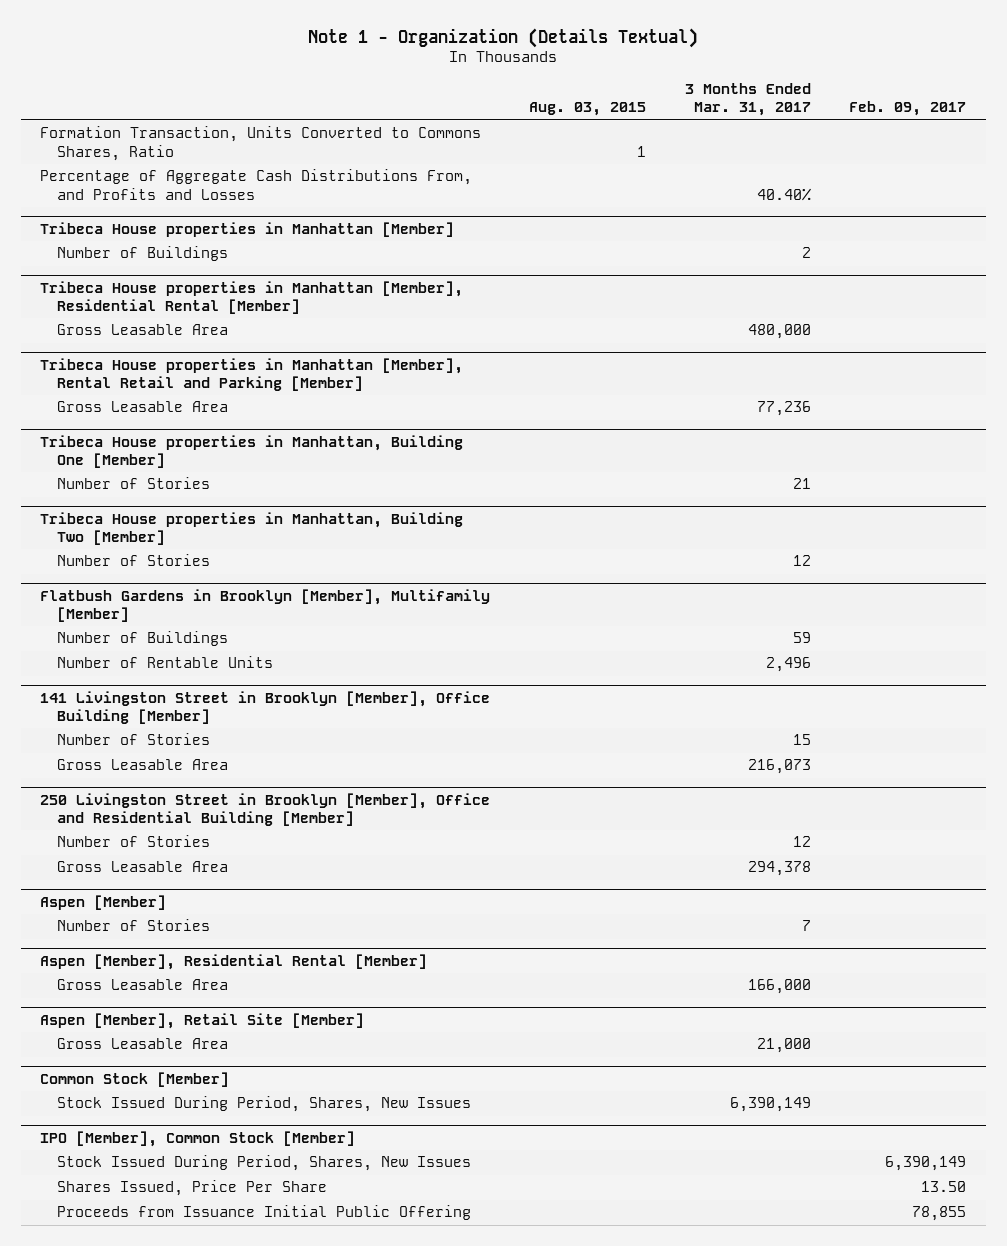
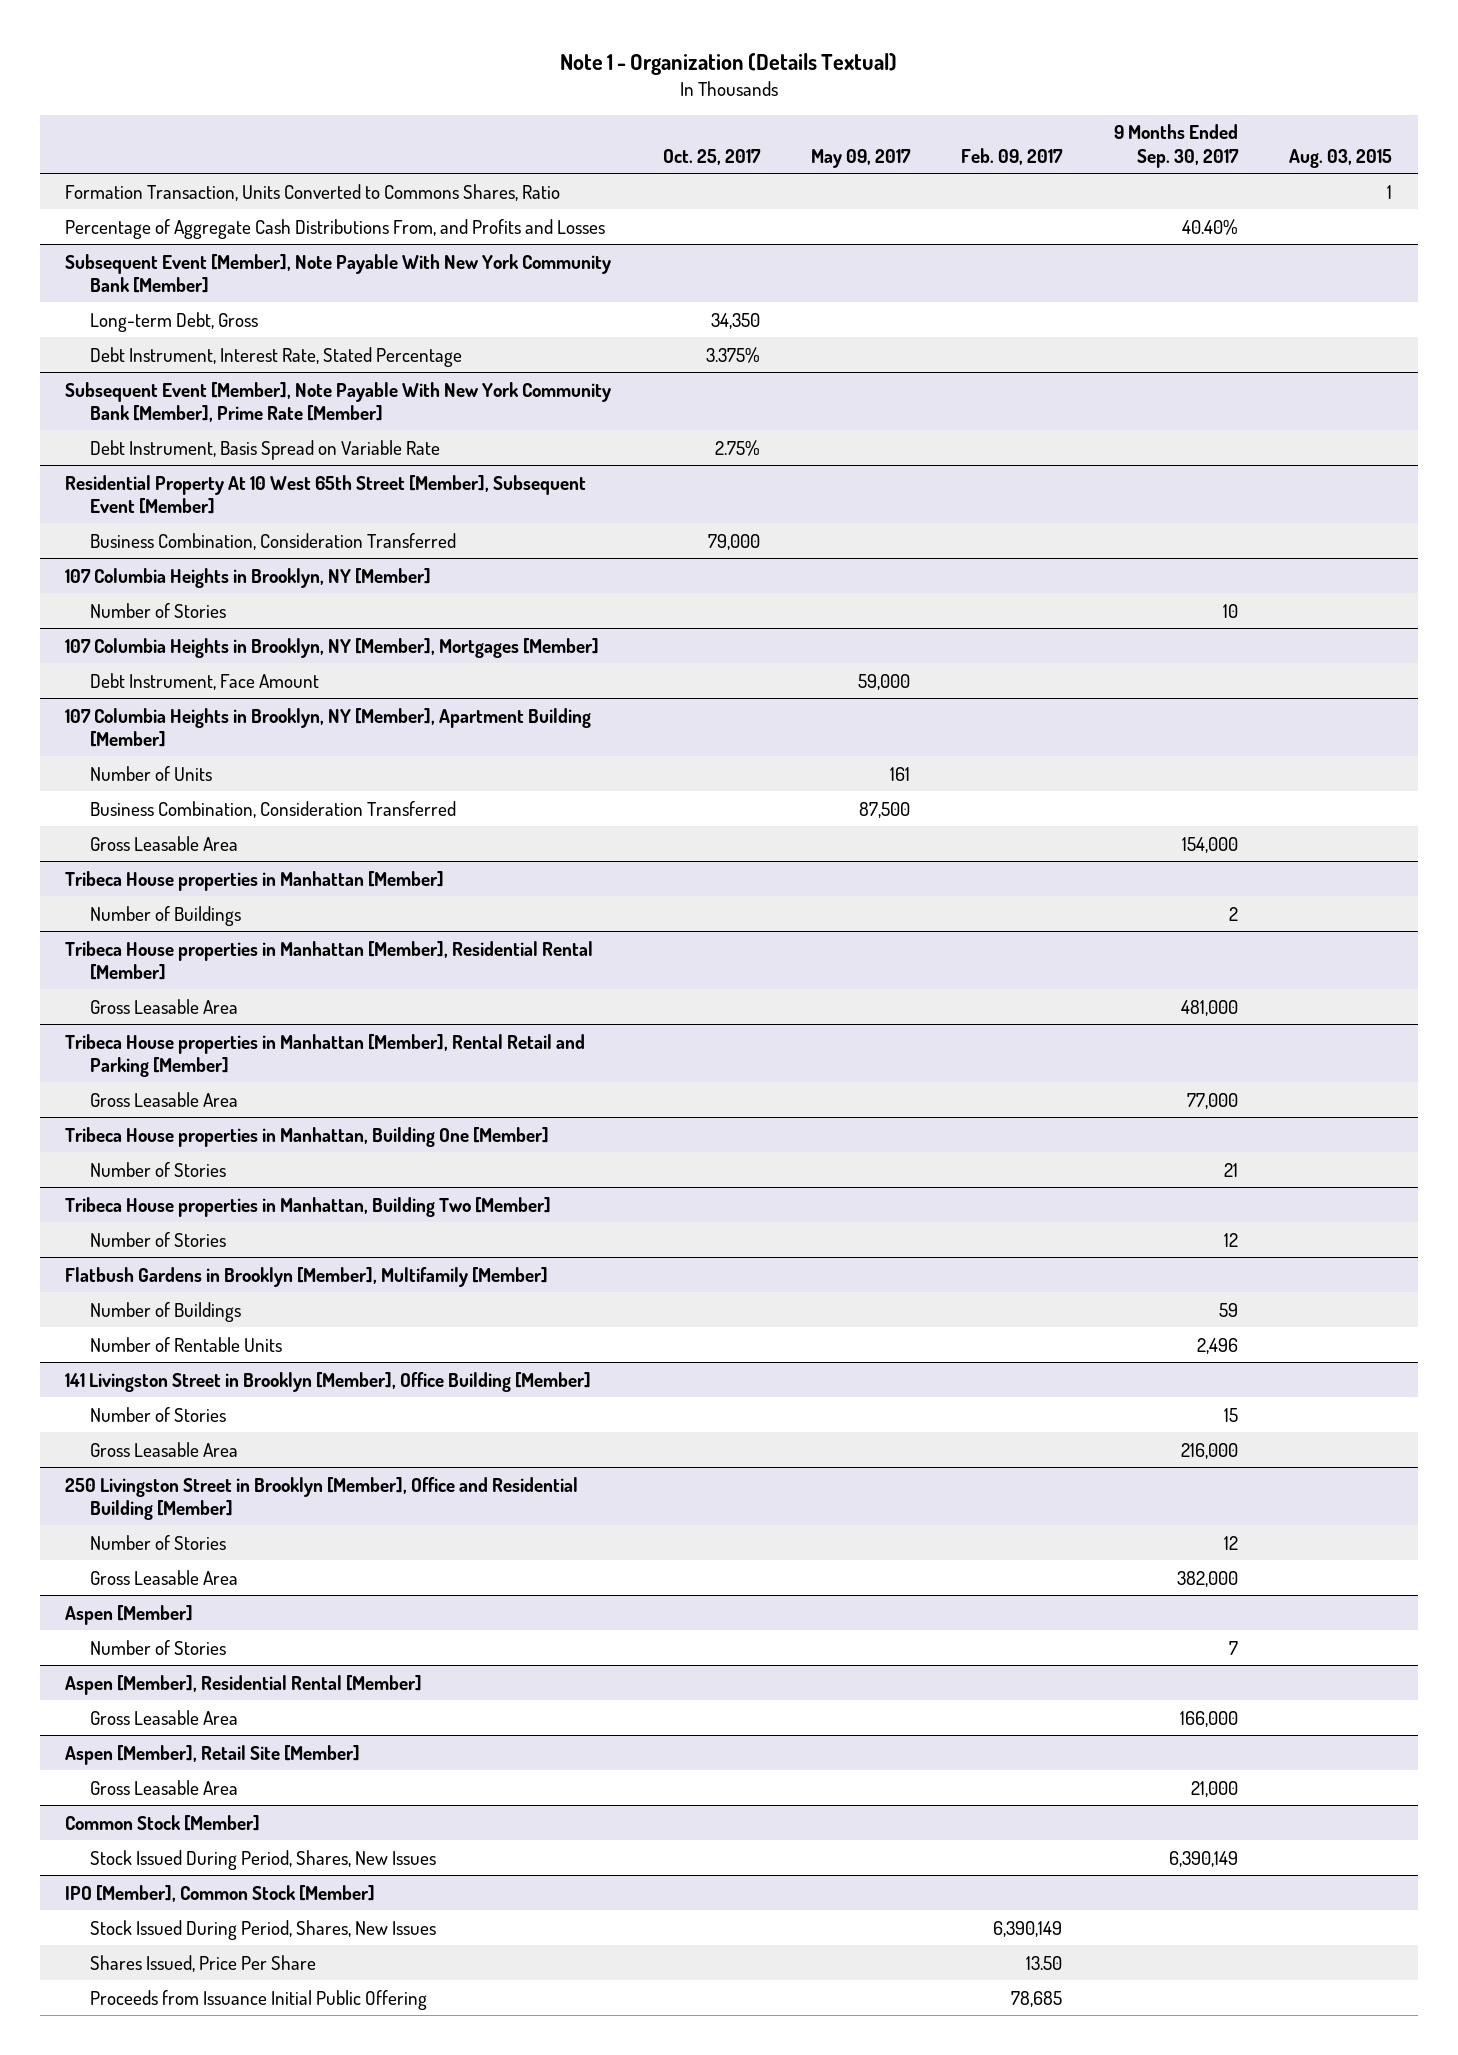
[684,82,811,117] 3 Months Ended Mar. 31, 2017 -> none
none -> [662,148,761,165] Oct. 25, 2017
none -> [811,148,912,168] May 09, 2017
none -> [1113,124,1239,168] 9 Months Ended Sep. 30, 2017
none -> [65,253,612,293] Subsequent Event [Member], Note Payable With New York Community Bank [Member]
none -> [89,311,258,332] Long-term Debt, Gross
none -> [89,346,462,367] Debt Instrument, Interest Rate, Stated Percentage
none -> [65,381,612,422] Subsequent Event [Member], Note Payable With New York Community Bank [Member], Prime Rate [Member]
none -> [89,439,440,460] Debt Instrument, Basis Spread on Variable Rate
none -> [65,474,587,514] Residential Property At 10 West 65th Street [Member], Subsequent Event [Member]
none -> [89,532,456,550] Business Combination, Consideration Transferred
none -> [65,567,432,588] 107 Columbia Heights in Brooklyn, NY [Member]
none -> [89,602,226,618] Number of Stories
none -> [65,637,600,658] 107 Columbia Heights in Brooklyn, NY [Member], Mortgages [Member]
none -> [89,672,319,690] Debt Instrument, Face Amount
none -> [65,707,592,747] 107 Columbia Heights in Brooklyn, NY [Member], Apartment Building [Member]
none -> [89,765,212,781] Number of Units
none -> [89,800,456,818] Business Combination, Consideration Transferred
none -> [89,835,238,851] Gross Leasable Area
[912,1206,967,1222] 78,855 -> [1011,1990,1063,2007] 78,685

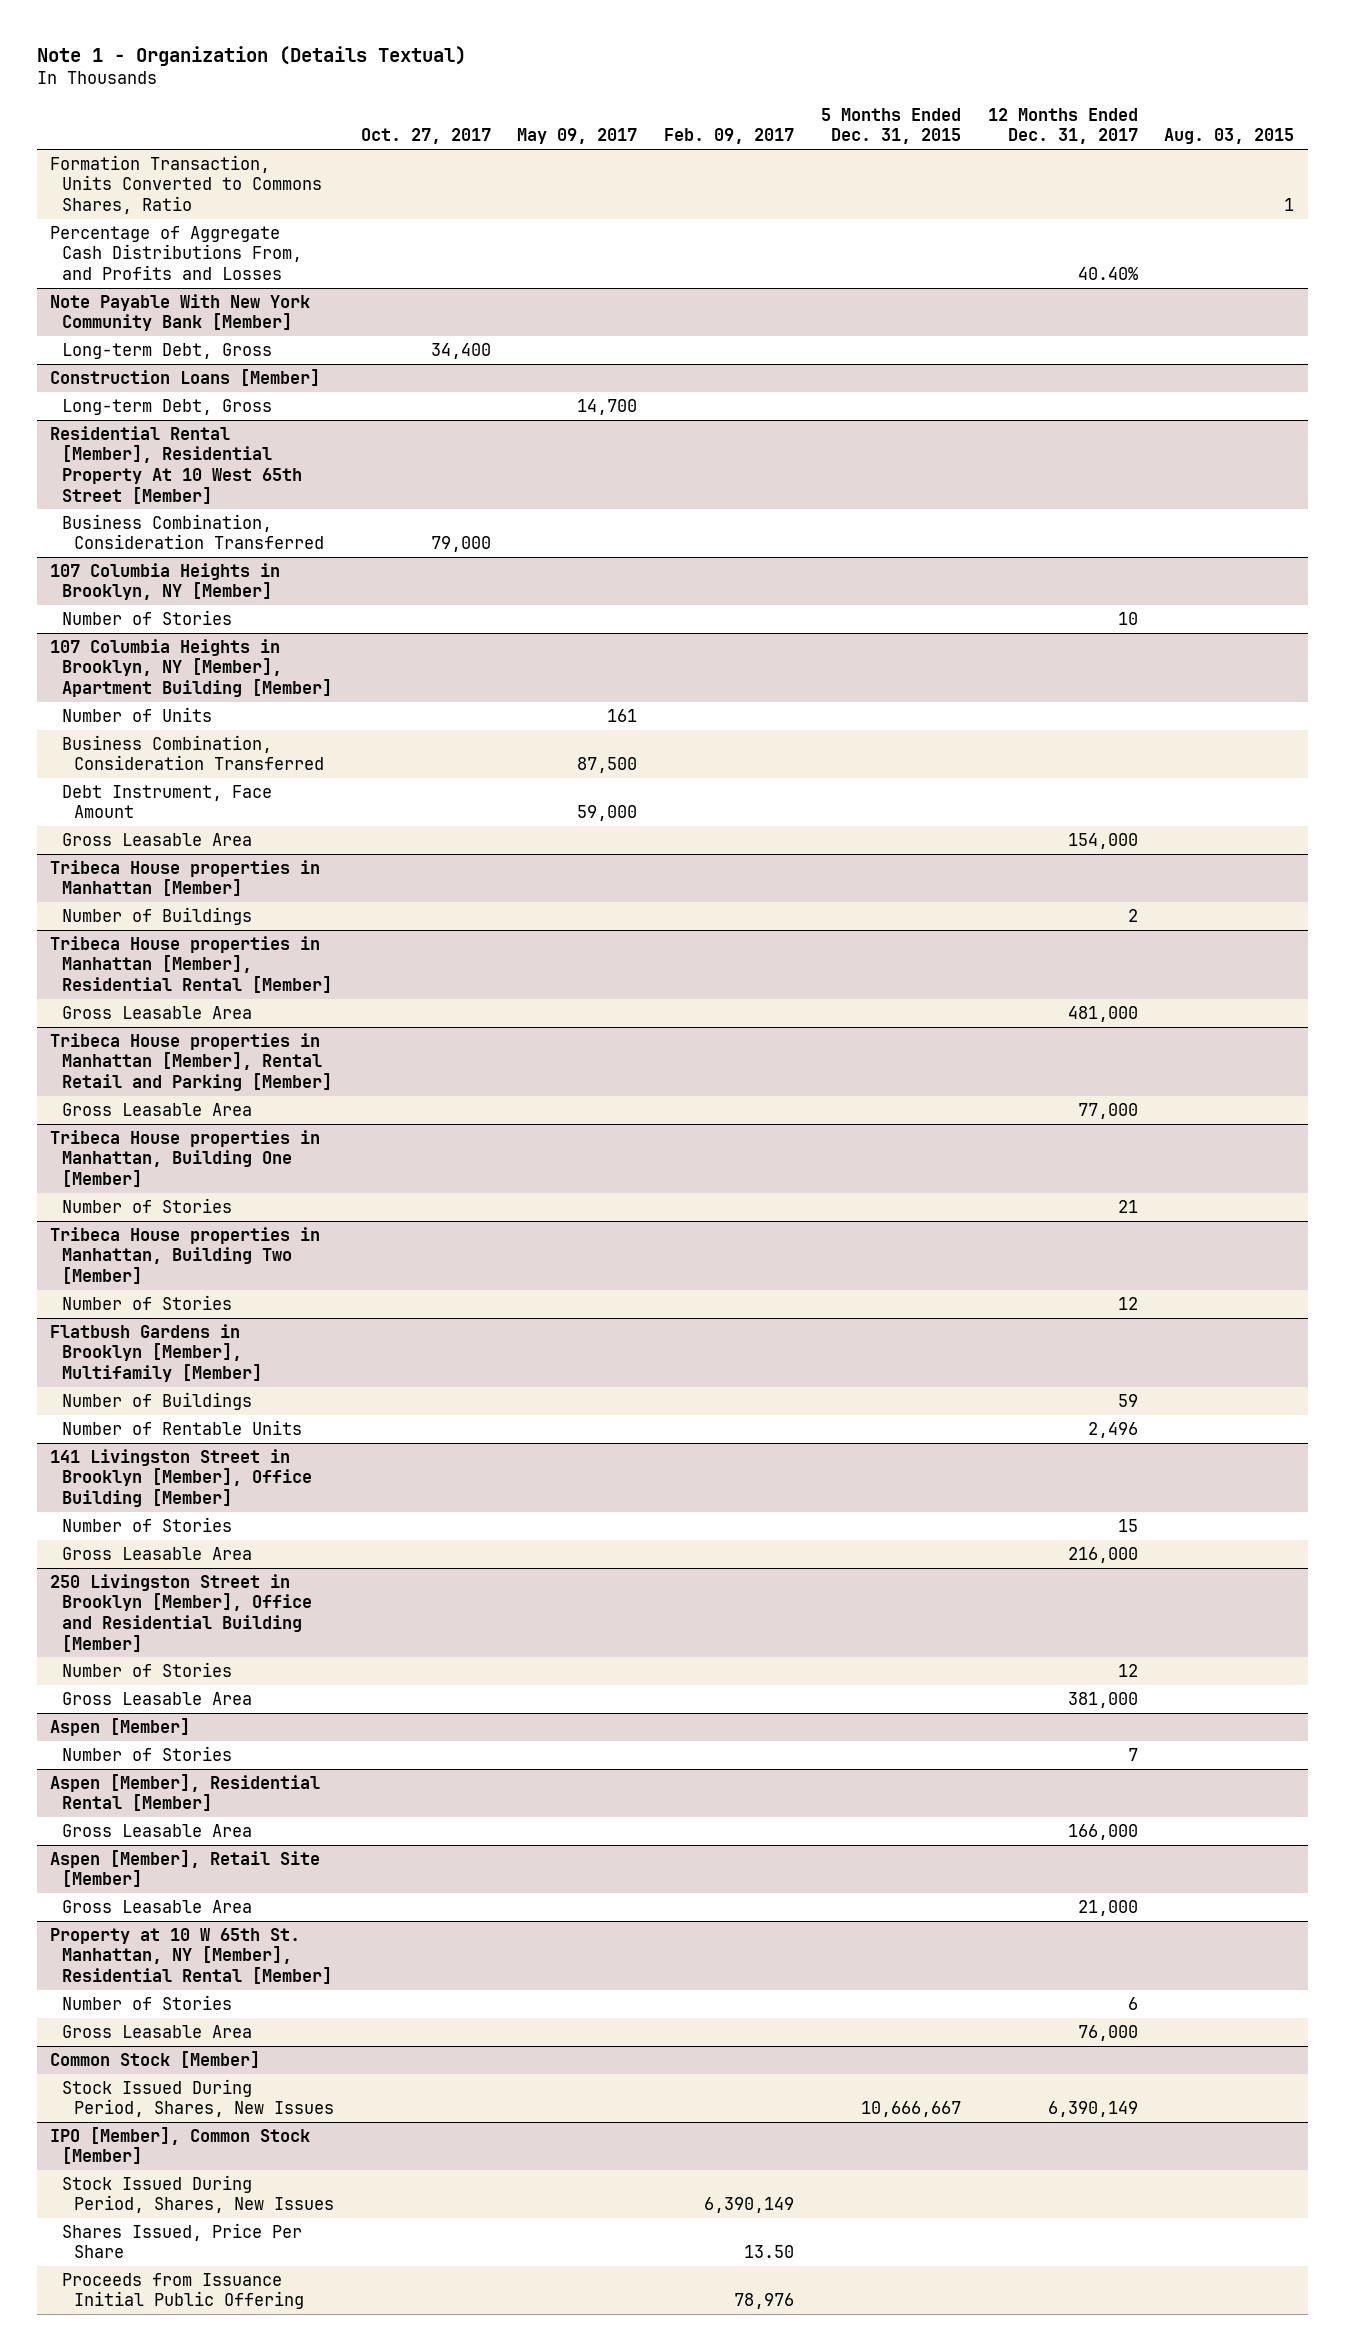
[662,148,761,165] Oct. 25, 2017 -> none
[1113,124,1239,168] 9 Months Ended Sep. 30, 2017 -> none
none -> [360,128,491,145] Oct. 27, 2017
none -> [820,107,961,145] 5 Months Ended Dec. 31, 2015
none -> [987,107,1138,145] 12 Months Ended Dec. 31, 2017
[65,253,612,293] Subsequent Event [Member], Note Payable With New York Community Bank [Member] -> [50,293,311,332] Note Payable With New York Community Bank [Member]
[89,346,462,367] Debt Instrument, Interest Rate, Stated Percentage -> none
[65,381,612,422] Subsequent Event [Member], Note Payable With New York Community Bank [Member], Prime Rate [Member] -> none
[89,439,440,460] Debt Instrument, Basis Spread on Variable Rate -> none
none -> [50,368,321,386] Construction Loans [Member]
none -> [62,398,273,415] Long-term Debt, Gross
[65,474,587,514] Residential Property At 10 West 65th Street [Member], Subsequent Event [Member] -> [50,425,303,504] Residential Rental [Member], Residential Property At 10 West 65th Street [Member]
[65,637,600,658] 107 Columbia Heights in Brooklyn, NY [Member], Mortgages [Member] -> none
[89,672,319,690] Debt Instrument, Face Amount -> none
none -> [62,784,273,819] Debt Instrument, Face Amount
none -> [50,1927,333,1984] Property at 10 W 65th St. Manhattan, NY [Member], Residential Rental [Member]
none -> [62,1994,233,2010] Number of Stories
none -> [62,2024,253,2038] Gross Leasable Area
[1011,1990,1063,2007] 78,685 -> [734,2293,795,2310] 78,976

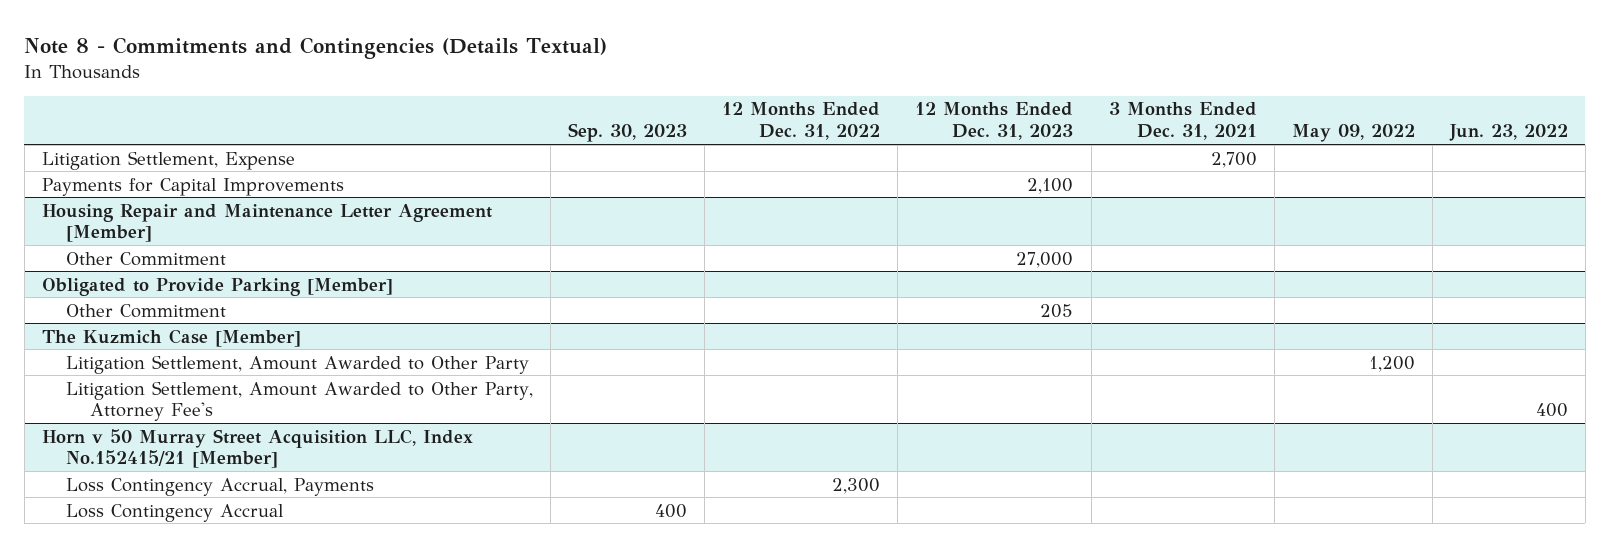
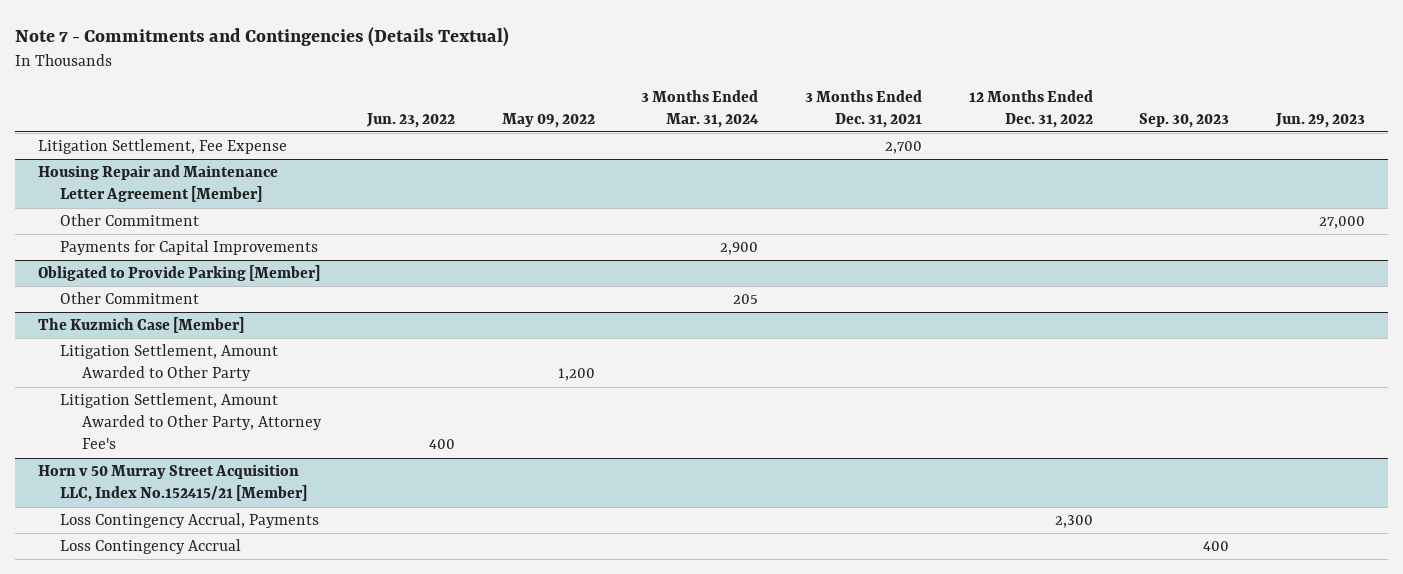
[24,36,608,59] Note 8 - Commitments and Contingencies (Details Textual) -> [14,27,509,48] Note 7 - Commitments and Contingencies (Details Textual)
[915,102,1074,141] 12 Months Ended Dec. 31, 2023 -> none
none -> [641,89,760,128] 3 Months Ended Mar. 31, 2024
none -> [1274,112,1365,128] Jun. 29, 2023
[41,177,344,196] Payments for Capital Improvements -> none
[41,150,295,170] Litigation Settlement, Expense -> [37,139,287,155] Litigation Settlement, Fee Expense
none -> [59,240,318,256] Payments for Capital Improvements

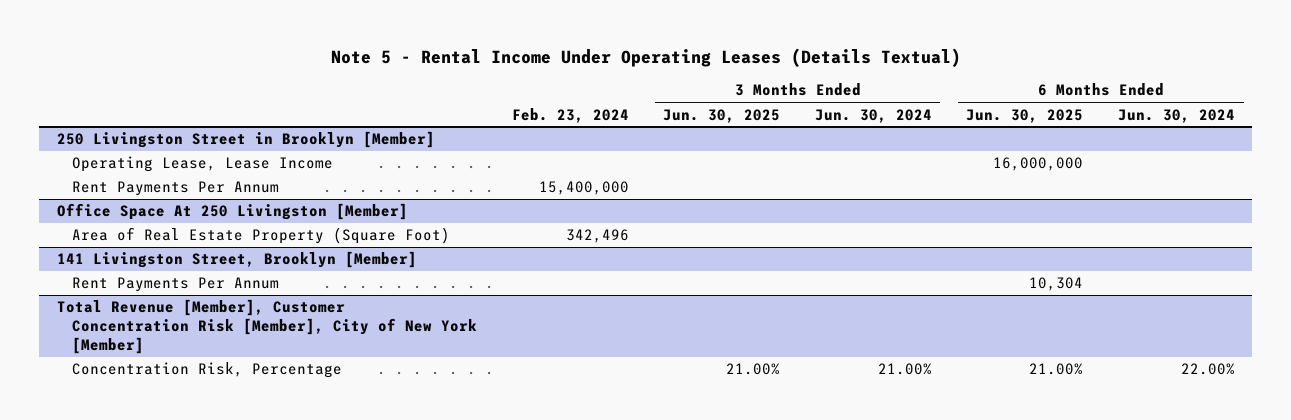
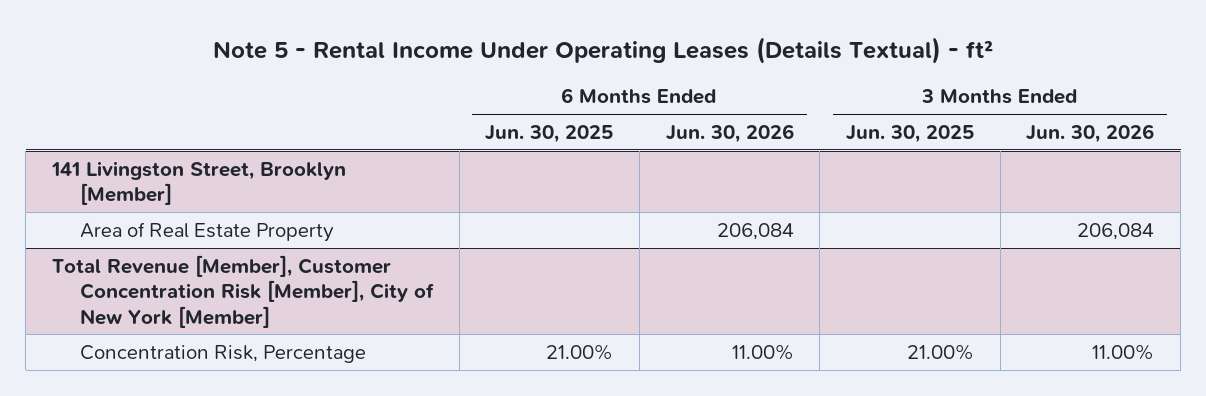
[330,47,961,67] Note 5 - Rental Income Under Operating Leases (Details Textual) -> [213,36,994,64] Note 5 - Rental Income Under Operating Leases (Details Textual) - ft²
[511,107,629,123] Feb. 23, 2024 -> none
[814,108,932,123] Jun. 30, 2024 -> none
[1117,108,1235,123] Jun. 30, 2024 -> none
none -> [665,123,794,143] Jun. 30, 2026
none -> [1026,123,1155,143] Jun. 30, 2026
[56,131,435,149] 250 Livingston Street in Brooklyn [Member] -> none
[72,156,334,173] Operating Lease, Lease Income -> none
[72,181,280,197] Rent Payments Per Annum -> none
[56,203,408,221] Office Space At 250 Livingston [Member] -> none
[72,227,451,245] Area of Real Estate Property (Square Foot) -> none
[72,277,280,293] Rent Payments Per Annum -> none
none -> [79,221,334,242] Area of Real Estate Property

